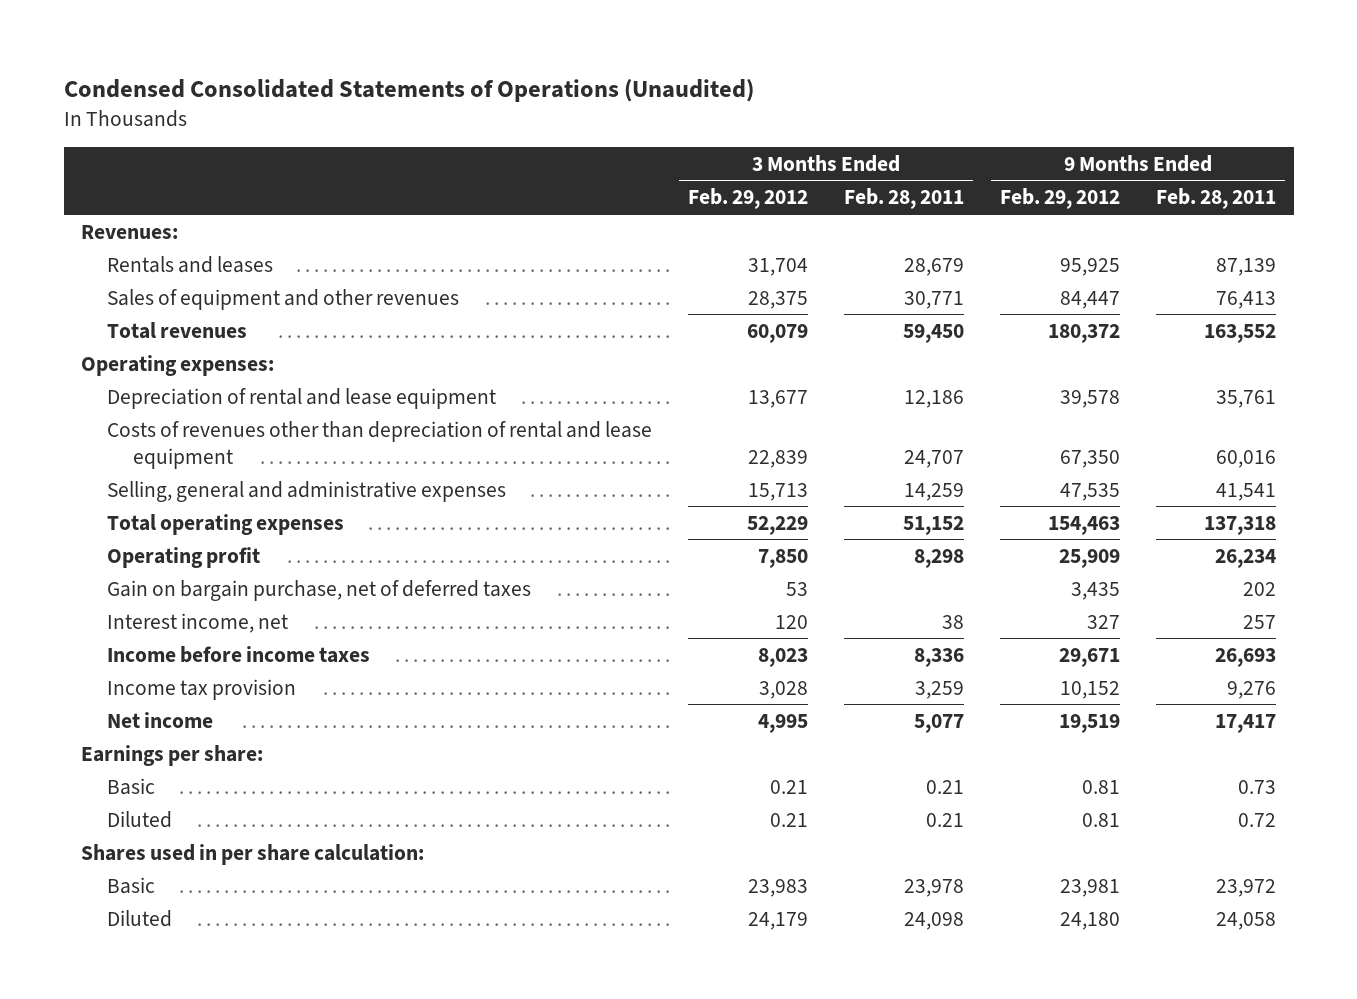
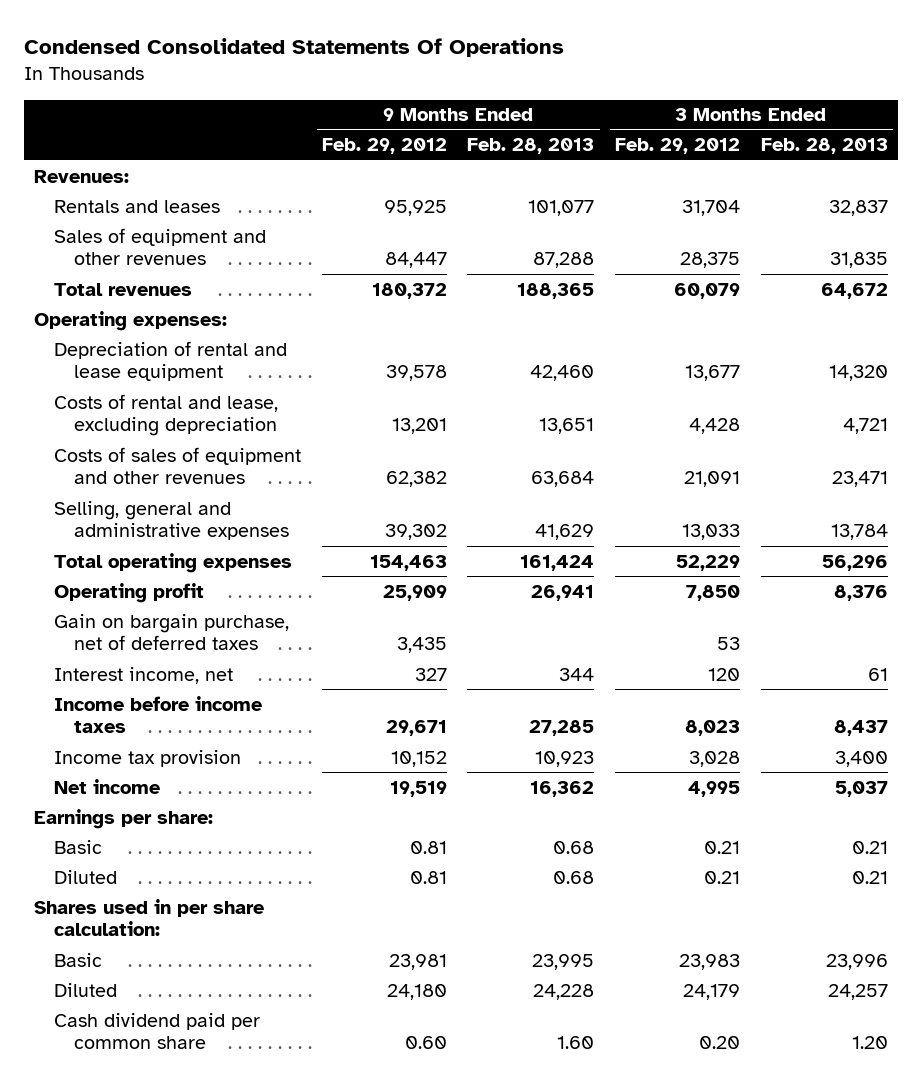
[63,78,754,102] Condensed Consolidated Statements of Operations (Unaudited) -> [24,38,565,58] Condensed Consolidated Statements Of Operations
[844,188,965,210] Feb. 28, 2011 -> none
[1155,188,1276,210] Feb. 28, 2011 -> none
none -> [467,138,595,155] Feb. 28, 2013
none -> [760,138,888,155] Feb. 28, 2013
none -> [54,393,279,437] Costs of rental and lease, excluding depreciation
[107,420,653,469] Costs of revenues other than depreciation of rental and lease equipment -> [54,446,302,485] Costs of sales of equipment and other revenues
[748,449,809,468] 22,839 -> [684,471,741,488] 21,091
[1059,449,1120,468] 67,350 -> [385,471,447,488] 62,382
[748,482,809,501] 15,713 -> [682,524,741,541] 13,033
[1059,482,1120,501] 47,535 -> [384,524,447,541] 39,302
none -> [54,1012,261,1050] Cash dividend paid per common share

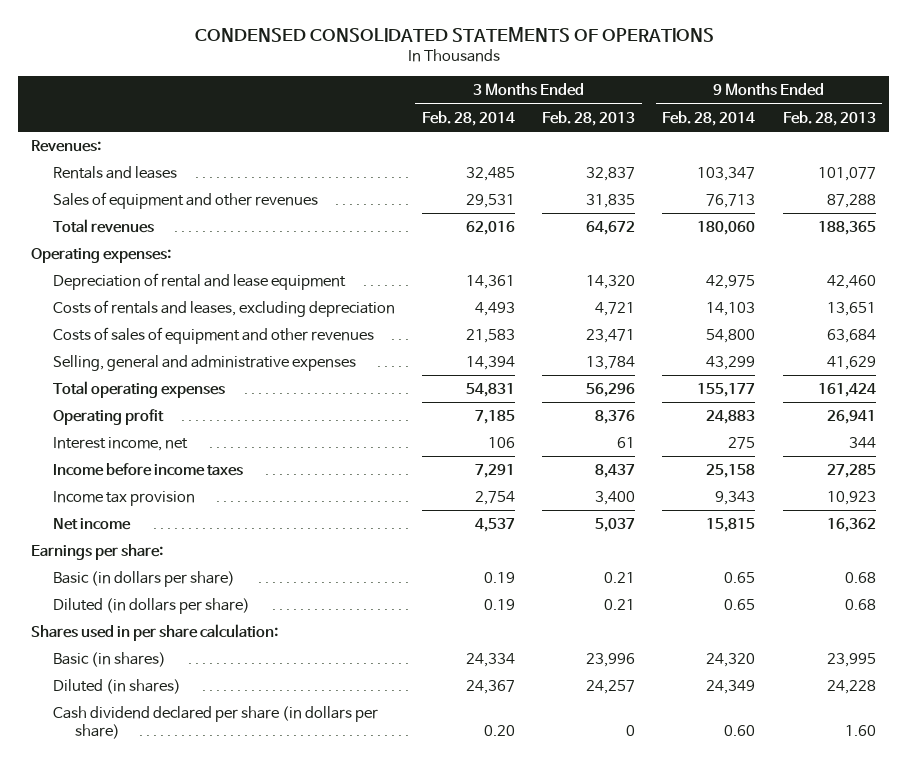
[24,38,565,58] Condensed Consolidated Statements Of Operations -> [194,27,714,43] CONDENSED CONSOLIDATED STATEMENTS OF OPERATIONS
[321,138,447,155] Feb. 29, 2012 -> none
[615,138,741,155] Feb. 29, 2012 -> none
none -> [422,110,516,126] Feb. 28, 2014
none -> [662,110,756,126] Feb. 28, 2014
[54,393,279,437] Costs of rental and lease, excluding depreciation -> [52,300,395,318] Costs of rentals and leases, excluding depreciation
[54,613,290,651] Gain on bargain purchase, net of deferred taxes -> none
[54,839,103,854] Basic -> [52,571,235,588] Basic (in dollars per share)
[54,869,118,884] Diluted -> [52,598,250,615] Diluted (in dollars per share)
[54,1012,261,1050] Cash dividend paid per common share -> none
[54,952,103,967] Basic -> [52,652,166,668] Basic (in shares)
[54,982,118,997] Diluted -> [52,679,181,695] Diluted (in shares)
none -> [52,706,378,740] Cash dividend declared per share (in dollars per share)

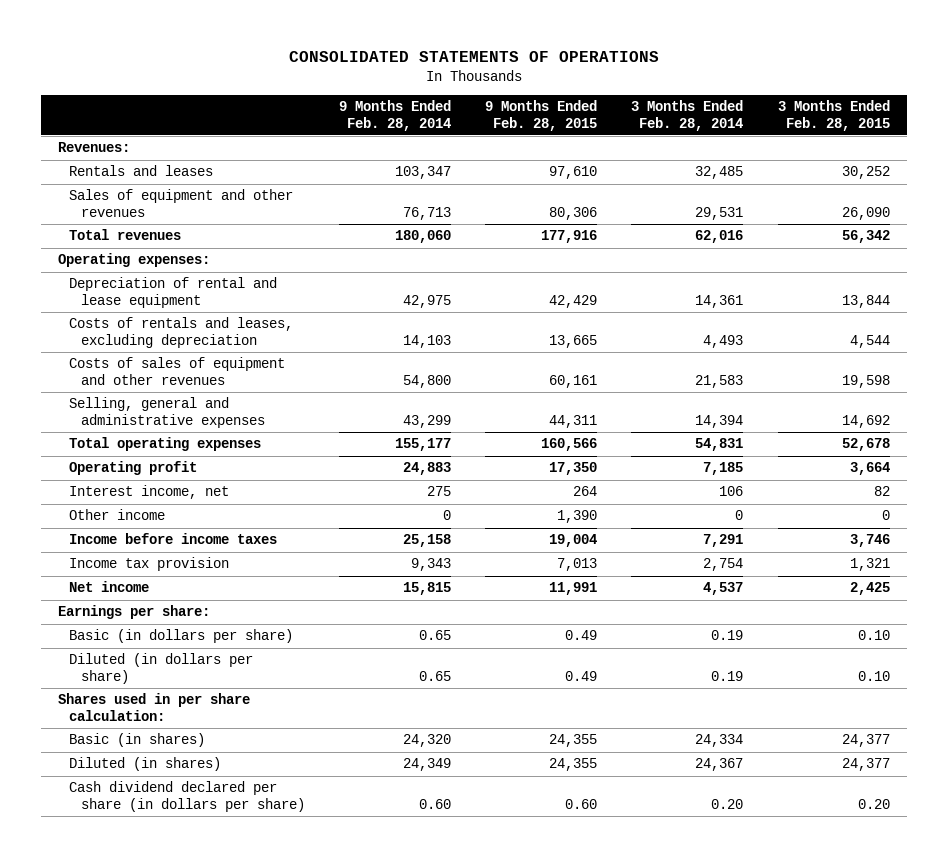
[194,27,714,43] CONDENSED CONSOLIDATED STATEMENTS OF OPERATIONS -> [288,51,659,63] CONSOLIDATED STATEMENTS OF OPERATIONS
[542,110,636,126] Feb. 28, 2013 -> none
[782,110,876,126] Feb. 28, 2013 -> none
none -> [485,99,598,131] 9 Months Ended Feb. 28, 2015
none -> [777,99,890,131] 3 Months Ended Feb. 28, 2015
none -> [69,509,166,521] Other income

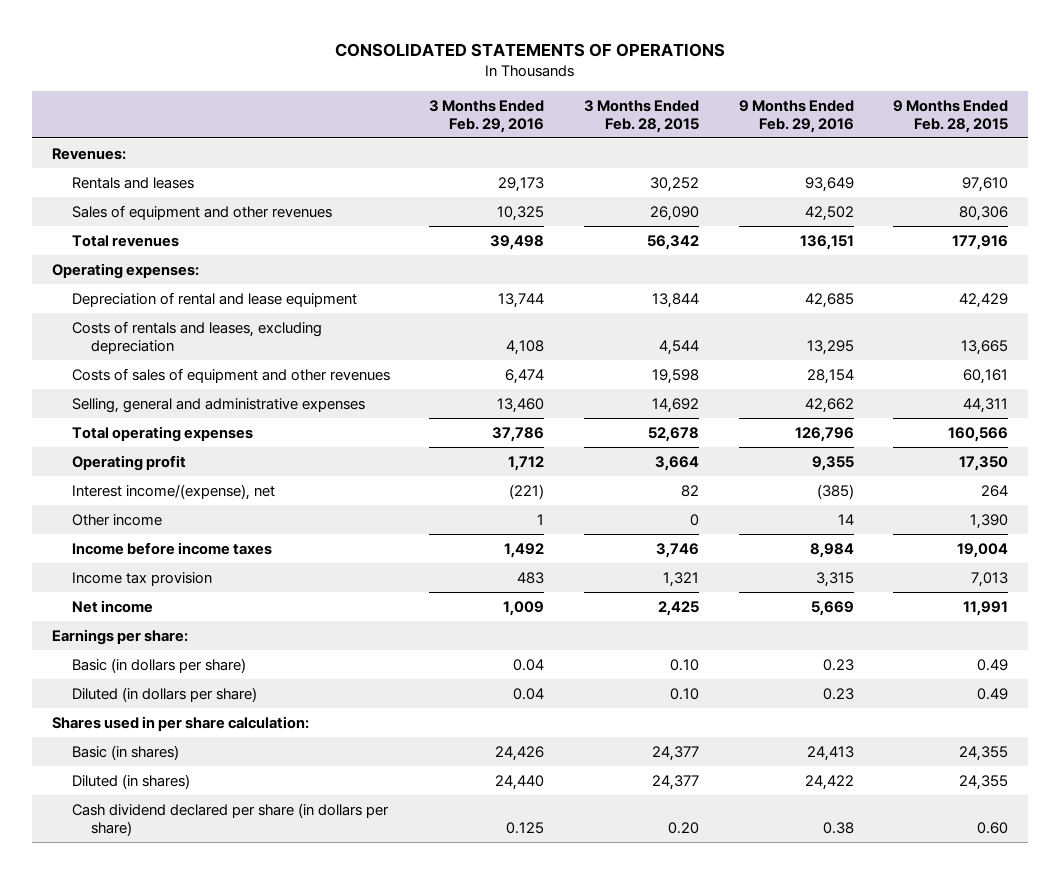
[339,99,452,131] 9 Months Ended Feb. 28, 2014 -> none
[631,99,744,131] 3 Months Ended Feb. 28, 2014 -> none
none -> [429,99,545,133] 3 Months Ended Feb. 29, 2016
none -> [738,99,854,133] 9 Months Ended Feb. 29, 2016
[69,485,230,500] Interest income, net -> [71,483,275,500] Interest income/(expense), net

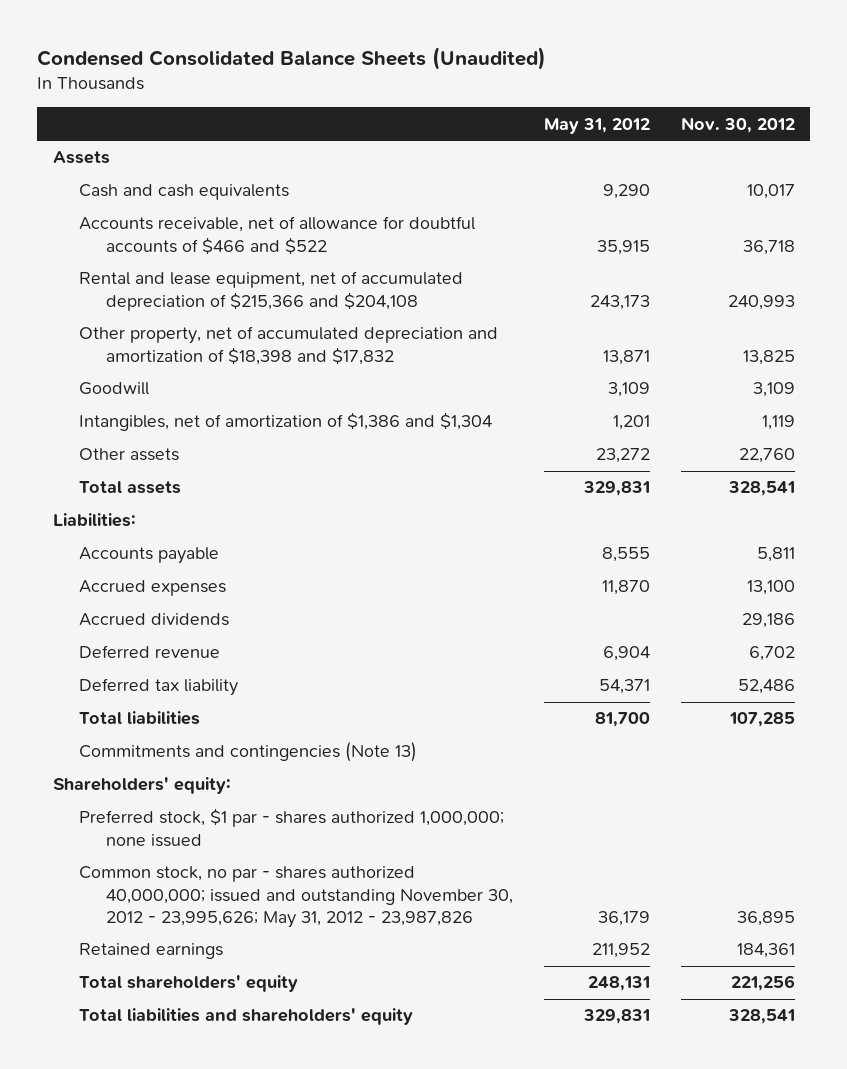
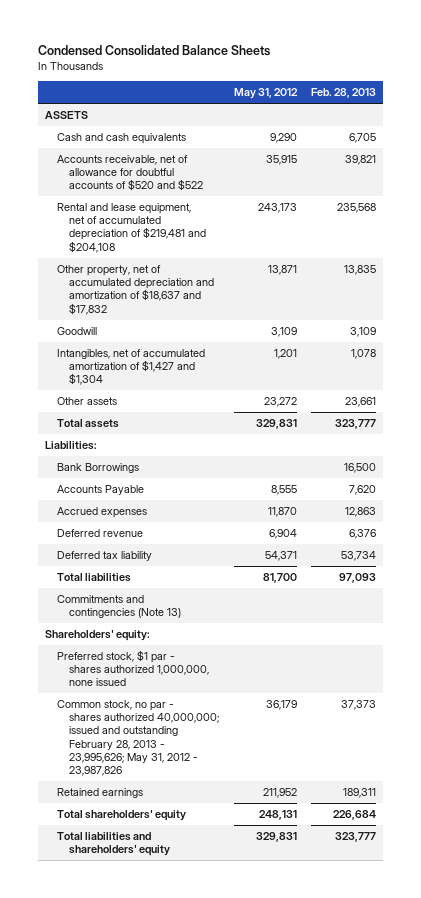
[37,47,547,71] Condensed Consolidated Balance Sheets (Unaudited) -> [37,45,270,57] Condensed Consolidated Balance Sheets
[680,116,795,133] Nov. 30, 2012 -> none
none -> [311,88,377,99] Feb. 28, 2013
[52,151,110,165] Assets -> [45,110,89,119] ASSETS
[79,216,476,255] Accounts receivable, net of allowance for doubtful accounts of $466 and $522 -> [57,154,204,192] Accounts receivable, net of allowance for doubtful accounts of $520 and $522
[79,271,464,311] Rental and lease equipment, net of accumulated depreciation of $215,366 and $204,108 -> [57,202,207,253] Rental and lease equipment, net of accumulated depreciation of $219,481 and $204,108
[79,326,499,365] Other property, net of accumulated depreciation and amortization of $18,398 and $17,832 -> [57,264,215,315] Other property, net of accumulated depreciation and amortization of $18,637 and $17,832
[79,412,493,432] Intangibles, net of amortization of $1,386 and $1,304 -> [57,348,206,386] Intangibles, net of accumulated amortization of $1,427 and $1,304
none -> [57,462,140,473] Bank Borrowings
[79,547,220,565] Accounts payable -> [57,484,145,495] Accounts Payable
[79,613,230,627] Accrued dividends -> none
[79,808,505,847] Preferred stock, $1 par - shares authorized 1,000,000; none issued -> [57,649,210,687] Preferred stock, $1 par - shares authorized 1,000,000, none issued
[79,866,514,929] Common stock, no par - shares authorized 40,000,000; issued and outstanding November 30, 2012 - 23,995,626; May 31, 2012 - 23,987,826 -> [57,699,220,777] Common stock, no par - shares authorized 40,000,000; issued and outstanding February 28, 2013 - 23,995,626; May 31, 2012 - 23,987,826

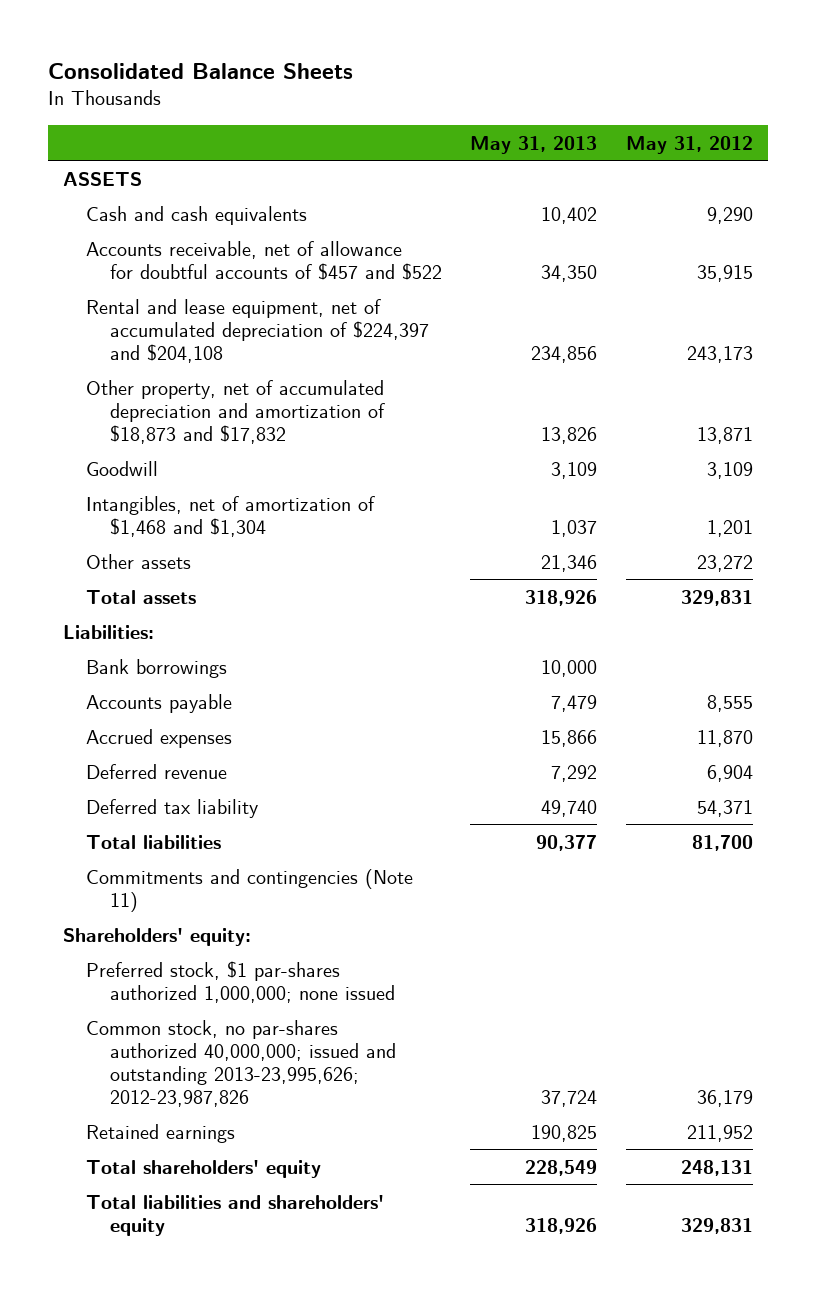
[37,45,270,57] Condensed Consolidated Balance Sheets -> [48,62,354,79] Consolidated Balance Sheets
[311,88,377,99] Feb. 28, 2013 -> none
none -> [470,135,598,154] May 31, 2013
[57,154,204,192] Accounts receivable, net of allowance for doubtful accounts of $520 and $522 -> [86,240,442,280] Accounts receivable, net of allowance for doubtful accounts of $457 and $522
[57,202,207,253] Rental and lease equipment, net of accumulated depreciation of $219,481 and $204,108 -> [86,298,429,363] Rental and lease equipment, net of accumulated depreciation of $224,397 and $204,108
[57,264,215,315] Other property, net of accumulated depreciation and amortization of $18,637 and $17,832 -> [86,379,385,444] Other property, net of accumulated depreciation and amortization of $18,873 and $17,832
[57,348,206,386] Intangibles, net of accumulated amortization of $1,427 and $1,304 -> [86,495,376,537] Intangibles, net of amortization of $1,468 and $1,304
[57,462,140,473] Bank Borrowings -> [86,658,228,678] Bank borrowings
[57,484,145,495] Accounts Payable -> [86,693,233,713] Accounts payable
[57,594,182,619] Commitments and contingencies (Note 13) -> [86,868,414,912] Commitments and contingencies (Note 11)
[57,649,210,687] Preferred stock, $1 par - shares authorized 1,000,000, none issued -> [86,960,395,1003] Preferred stock, $1 par-shares authorized 1,000,000; none issued
[57,699,220,777] Common stock, no par - shares authorized 40,000,000; issued and outstanding February 28, 2013 - 23,995,626; May 31, 2012 - 23,987,826 -> [86,1019,396,1107] Common stock, no par-shares authorized 40,000,000; issued and outstanding 2013-23,995,626; 2012-23,987,826

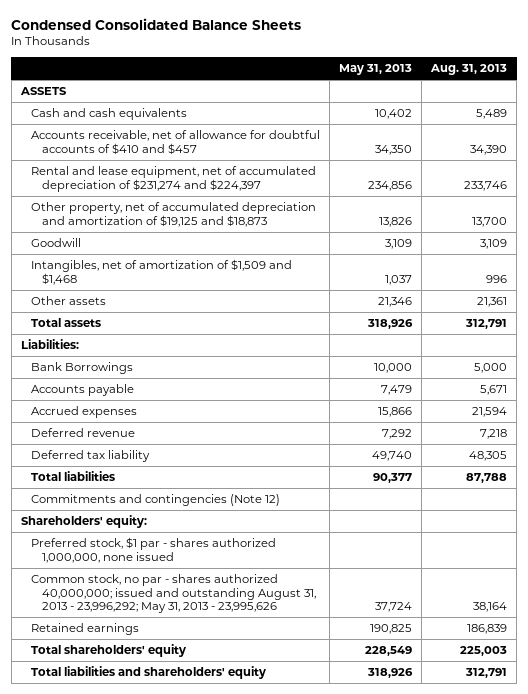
[48,62,354,79] Consolidated Balance Sheets -> [11,17,302,30] Condensed Consolidated Balance Sheets
[626,135,754,154] May 31, 2012 -> none
none -> [430,64,508,76] Aug. 31, 2013
[86,240,442,280] Accounts receivable, net of allowance for doubtful accounts of $457 and $522 -> [31,130,321,155] Accounts receivable, net of allowance for doubtful accounts of $410 and $457
[86,298,429,363] Rental and lease equipment, net of accumulated depreciation of $224,397 and $204,108 -> [31,166,317,192] Rental and lease equipment, net of accumulated depreciation of $231,274 and $224,397
[86,379,385,444] Other property, net of accumulated depreciation and amortization of $18,873 and $17,832 -> [31,202,317,227] Other property, net of accumulated depreciation and amortization of $19,125 and $18,873
[86,495,376,537] Intangibles, net of amortization of $1,468 and $1,304 -> [31,259,293,285] Intangibles, net of amortization of $1,509 and $1,468
[86,658,228,678] Bank borrowings -> [31,362,134,375] Bank Borrowings
[86,868,414,912] Commitments and contingencies (Note 11) -> [31,494,281,507] Commitments and contingencies (Note 12)
[86,960,395,1003] Preferred stock, $1 par-shares authorized 1,000,000; none issued -> [31,537,277,563] Preferred stock, $1 par - shares authorized 1,000,000, none issued
[86,1019,396,1107] Common stock, no par-shares authorized 40,000,000; issued and outstanding 2013-23,995,626; 2012-23,987,826 -> [31,574,316,614] Common stock, no par - shares authorized 40,000,000; issued and outstanding August 31, 2013 - 23,996,292; May 31, 2013 - 23,995,626

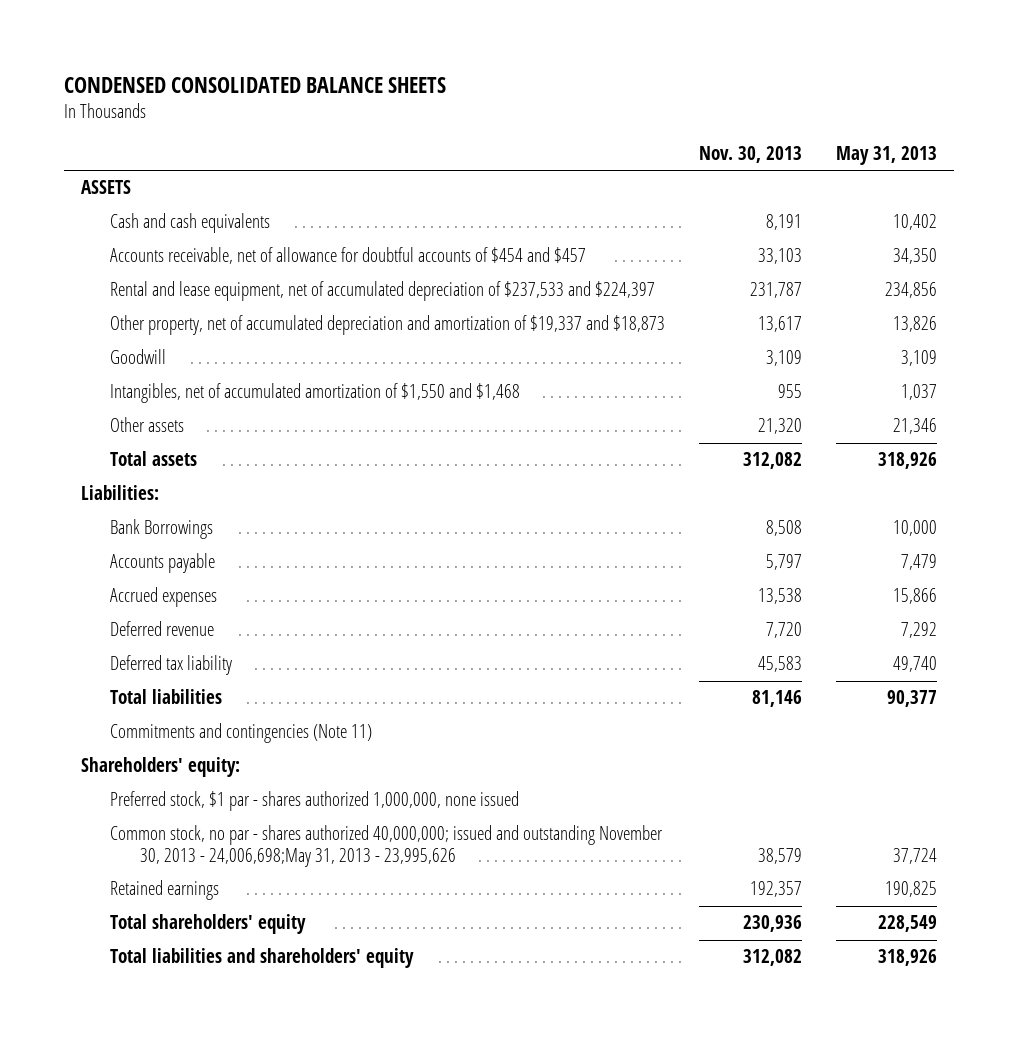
[11,17,302,30] Condensed Consolidated Balance Sheets -> [64,77,447,94] CONDENSED CONSOLIDATED BALANCE SHEETS
[430,64,508,76] Aug. 31, 2013 -> none
none -> [699,146,803,164] Nov. 30, 2013
[31,130,321,155] Accounts receivable, net of allowance for doubtful accounts of $410 and $457 -> [110,247,587,265] Accounts receivable, net of allowance for doubtful accounts of $454 and $457
[31,166,317,192] Rental and lease equipment, net of accumulated depreciation of $231,274 and $224,397 -> [110,281,656,302] Rental and lease equipment, net of accumulated depreciation of $237,533 and $224,397
[31,202,317,227] Other property, net of accumulated depreciation and amortization of $19,125 and $18,873 -> [110,315,666,336] Other property, net of accumulated depreciation and amortization of $19,337 and $18,873
[31,259,293,285] Intangibles, net of amortization of $1,509 and $1,468 -> [110,383,521,404] Intangibles, net of accumulated amortization of $1,550 and $1,468
[31,494,281,507] Commitments and contingencies (Note 12) -> [110,723,373,744] Commitments and contingencies (Note 11)
[31,574,316,614] Common stock, no par - shares authorized 40,000,000; issued and outstanding August 31, 2013 - 23,996,292; May 31, 2013 - 23,995,626 -> [110,825,664,868] Common stock, no par - shares authorized 40,000,000; issued and outstanding November 30, 2013 - 24,006,698;May 31, 2013 - 23,995,626

